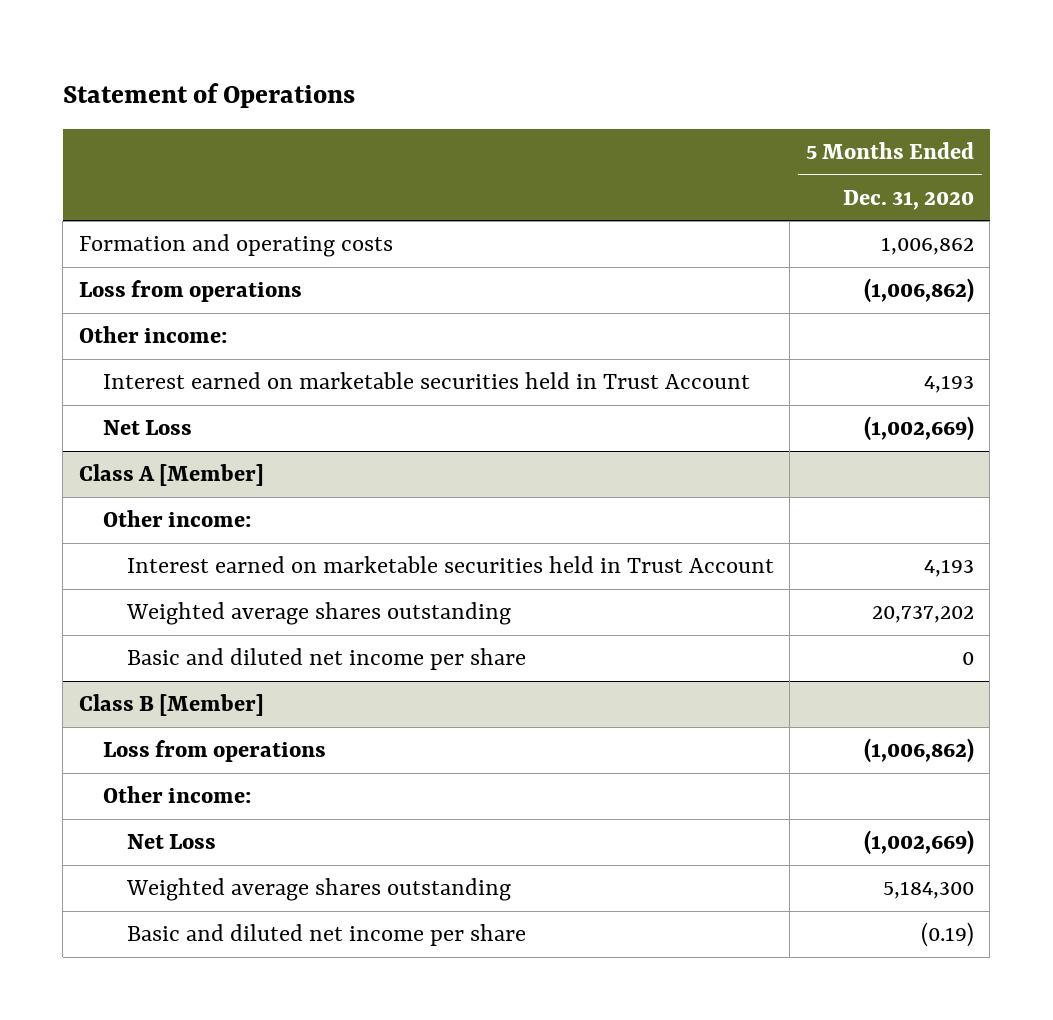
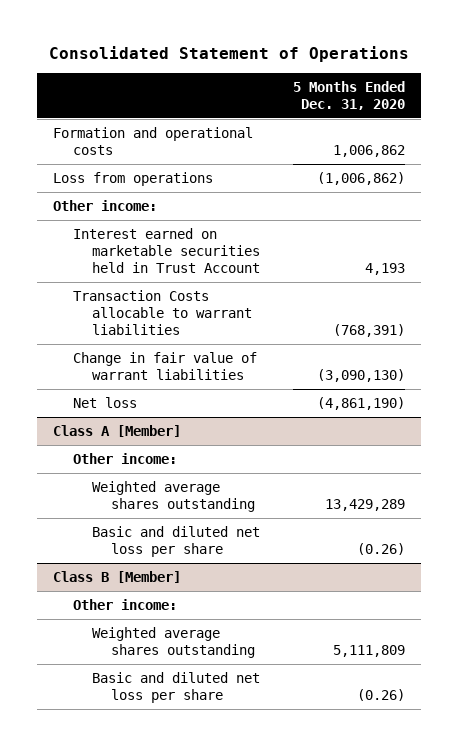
[62,83,355,109] Statement of Operations -> [48,45,409,62] Consolidated Statement of Operations
[78,234,393,258] Formation and operating costs -> [53,127,254,156] Formation and operational costs
none -> [72,290,252,336] Transaction Costs allocable to warrant liabilities
none -> [72,352,257,381] Change in fair value of warrant liabilities
[102,420,192,436] Net Loss -> [72,397,137,409] Net loss
[863,416,974,442] (1,002,669) -> [316,397,405,411] (4,861,190)
[126,556,774,574] Interest earned on marketable securities held in Trust Account -> none
[871,606,974,624] 20,737,202 -> [324,499,405,512] 13,429,289
[126,648,526,671] Basic and diluted net income per share -> [91,526,260,558] Basic and diluted net loss per share
[961,652,974,666] 0 -> [356,543,405,556] (0.26)
[102,740,326,763] Loss from operations -> none
[126,834,216,850] Net Loss -> none
[882,881,974,900] 5,184,300 -> [332,645,405,658] 5,111,809
[126,924,526,947] Basic and diluted net income per share -> [91,672,260,704] Basic and diluted net loss per share
[920,922,974,948] (0.19) -> [356,689,405,702] (0.26)

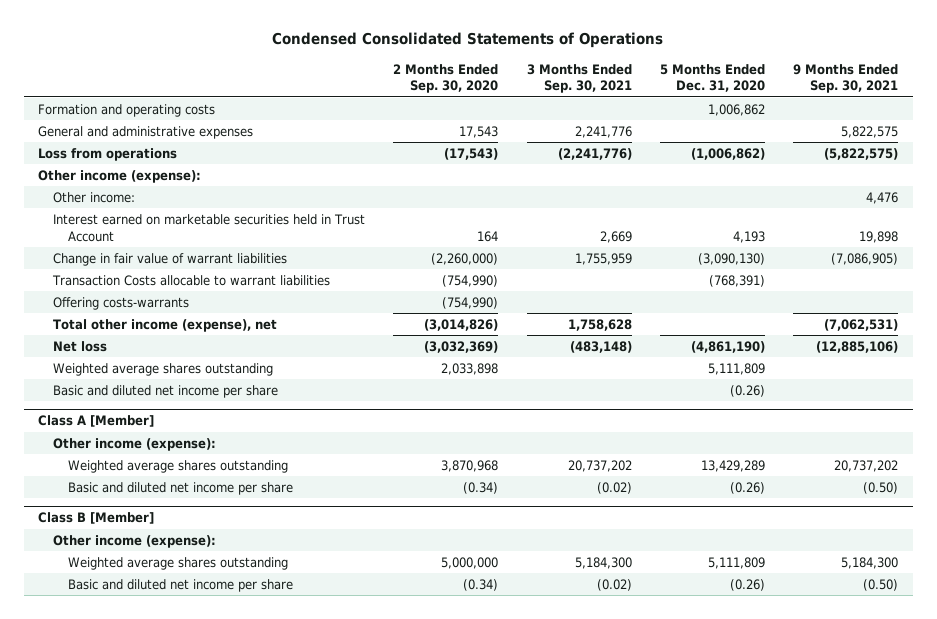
[48,45,409,62] Consolidated Statement of Operations -> [272,32,664,49] Condensed Consolidated Statements of Operations
none -> [393,63,499,94] 2 Months Ended Sep. 30, 2020
none -> [526,63,632,94] 3 Months Ended Sep. 30, 2021
none -> [793,63,899,94] 9 Months Ended Sep. 30, 2021
[53,127,254,156] Formation and operational costs -> [38,103,216,117] Formation and operating costs
none -> [38,125,254,139] General and administrative expenses
none -> [38,169,202,183] Other income (expense):
[72,290,252,336] Transaction Costs allocable to warrant liabilities -> [51,274,330,286] Transaction Costs allocable to warrant liabilities
none -> [52,296,189,310] Offering costs-warrants
none -> [52,318,277,332] Total other income (expense), net
none -> [52,362,273,376] Weighted average shares outstanding
none -> [52,384,278,398] Basic and diluted net income per share
[72,453,177,465] Other income: -> [52,437,216,451] Other income (expense):
[91,526,260,558] Basic and diluted net loss per share -> [67,481,293,495] Basic and diluted net income per share
[72,599,177,611] Other income: -> [52,534,216,548] Other income (expense):
[91,672,260,704] Basic and diluted net loss per share -> [67,578,293,592] Basic and diluted net income per share

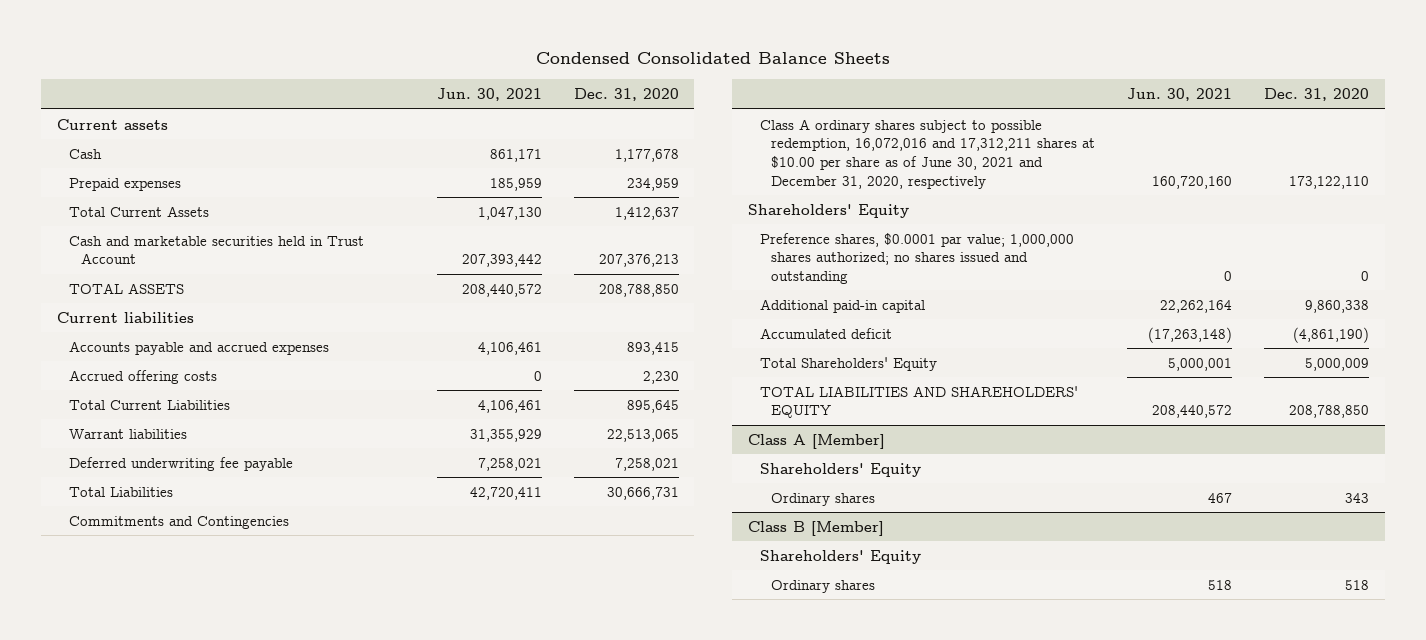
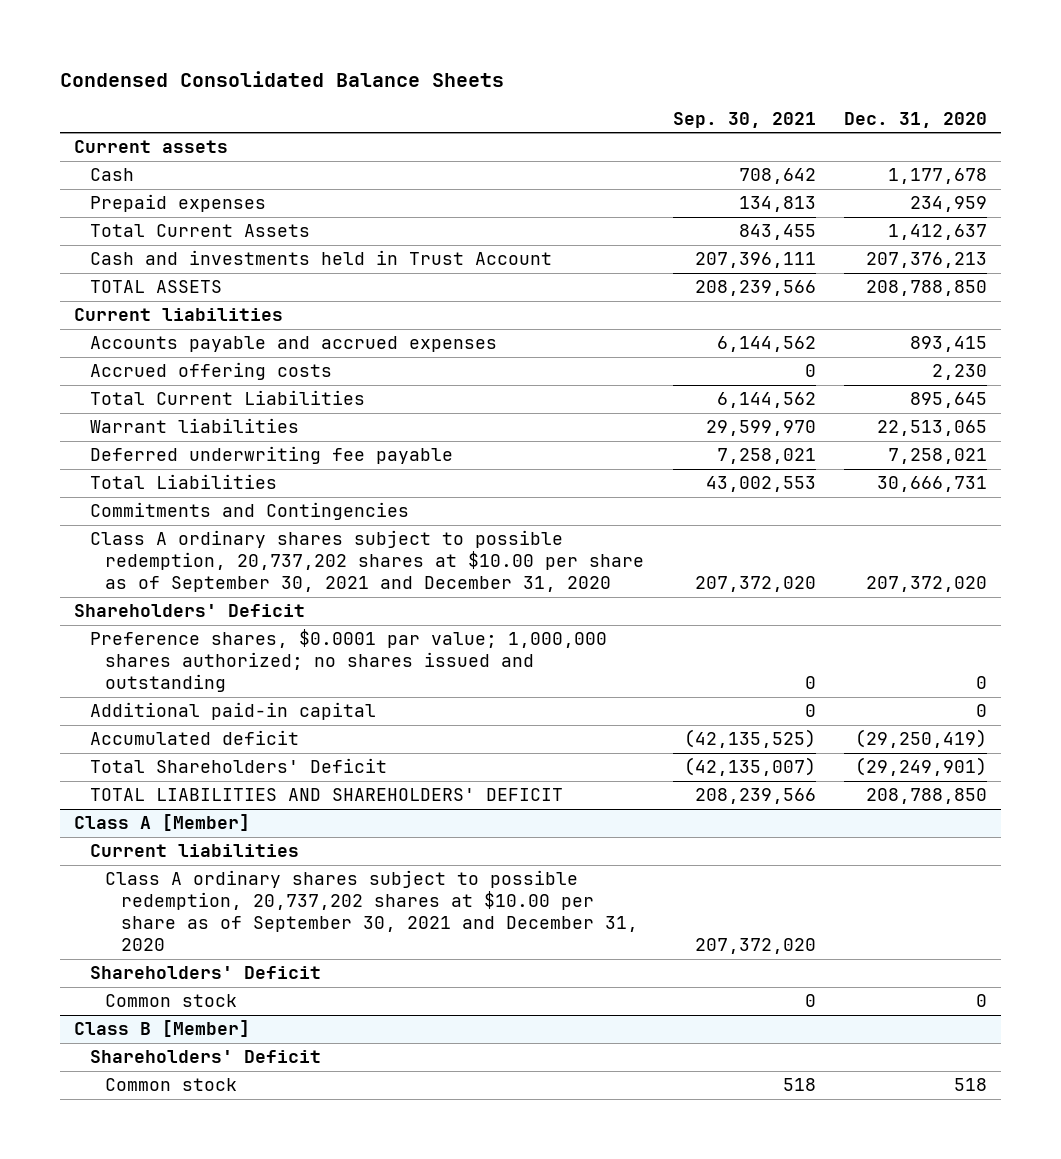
[436,88,542,102] Jun. 30, 2021 -> none
none -> [672,111,816,128] Sep. 30, 2021
[68,235,364,265] Cash and marketable securities held in Trust Account -> [89,250,552,266] Cash and investments held in Trust Account
[759,118,1096,189] Class A ordinary shares subject to possible redemption, 16,072,016 and 17,312,211 shares at $10.00 per share as of June 30, 2021 and December 31, 2020, respectively -> [89,530,645,593] Class A ordinary shares subject to possible redemption, 20,737,202 shares at $10.00 per share as of September 30, 2021 and December 31, 2020
[1289,175,1370,189] 173,122,110 -> [865,576,987,593] 207,372,020
[747,203,909,218] Shareholders' Equity -> [74,604,306,618] Shareholders' Deficit
[1305,299,1370,313] 9,860,338 -> [975,704,987,718] 0
[1293,326,1370,343] (4,861,190) -> [854,729,987,749] (29,250,419)
[759,356,937,371] Total Shareholders' Equity -> [89,758,387,774] Total Shareholders' Deficit
[1305,357,1370,371] 5,000,009 -> [854,757,987,777] (29,249,901)
[759,385,1078,419] TOTAL LIABILITIES AND SHAREHOLDERS' EQUITY -> [89,788,563,802] TOTAL LIABILITIES AND SHAREHOLDERS' DEFICIT
[771,492,876,506] Ordinary shares -> none
none -> [89,844,299,858] Current liabilities
none -> [105,870,638,951] Class A ordinary shares subject to possible redemption, 20,737,202 shares at $10.00 per share as of September 30, 2021 and December 31, 2020
[759,462,921,477] Shareholders' Equity -> [89,966,321,980] Shareholders' Deficit
none -> [105,994,238,1008] Common stock
[759,549,921,564] Shareholders' Equity -> [89,1050,321,1064] Shareholders' Deficit
[771,579,876,593] Ordinary shares -> [105,1078,238,1092] Common stock

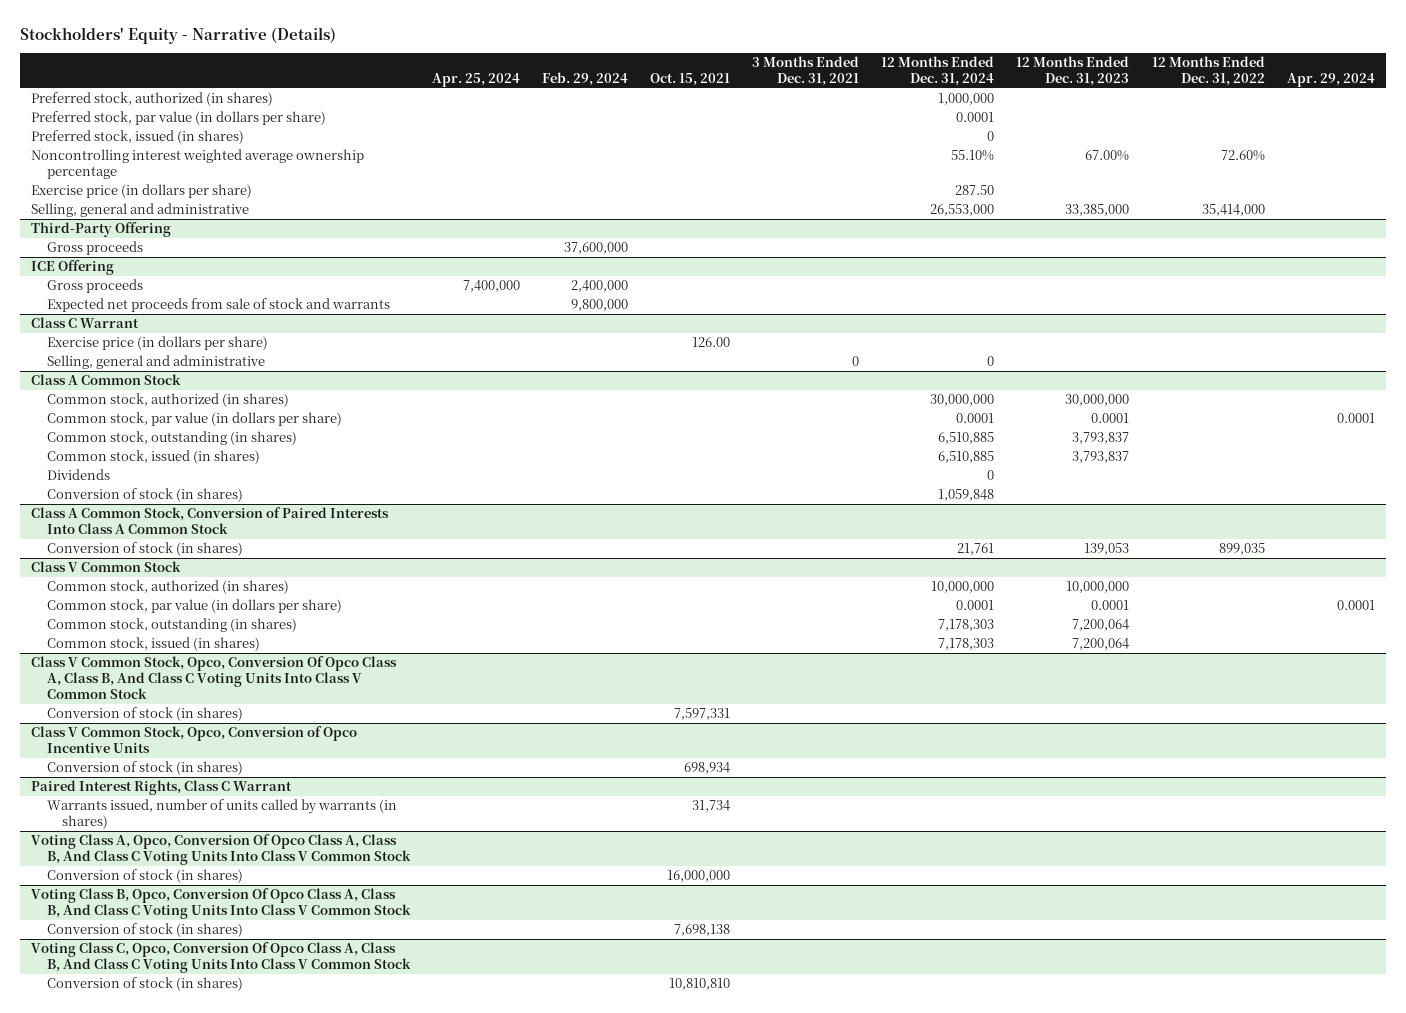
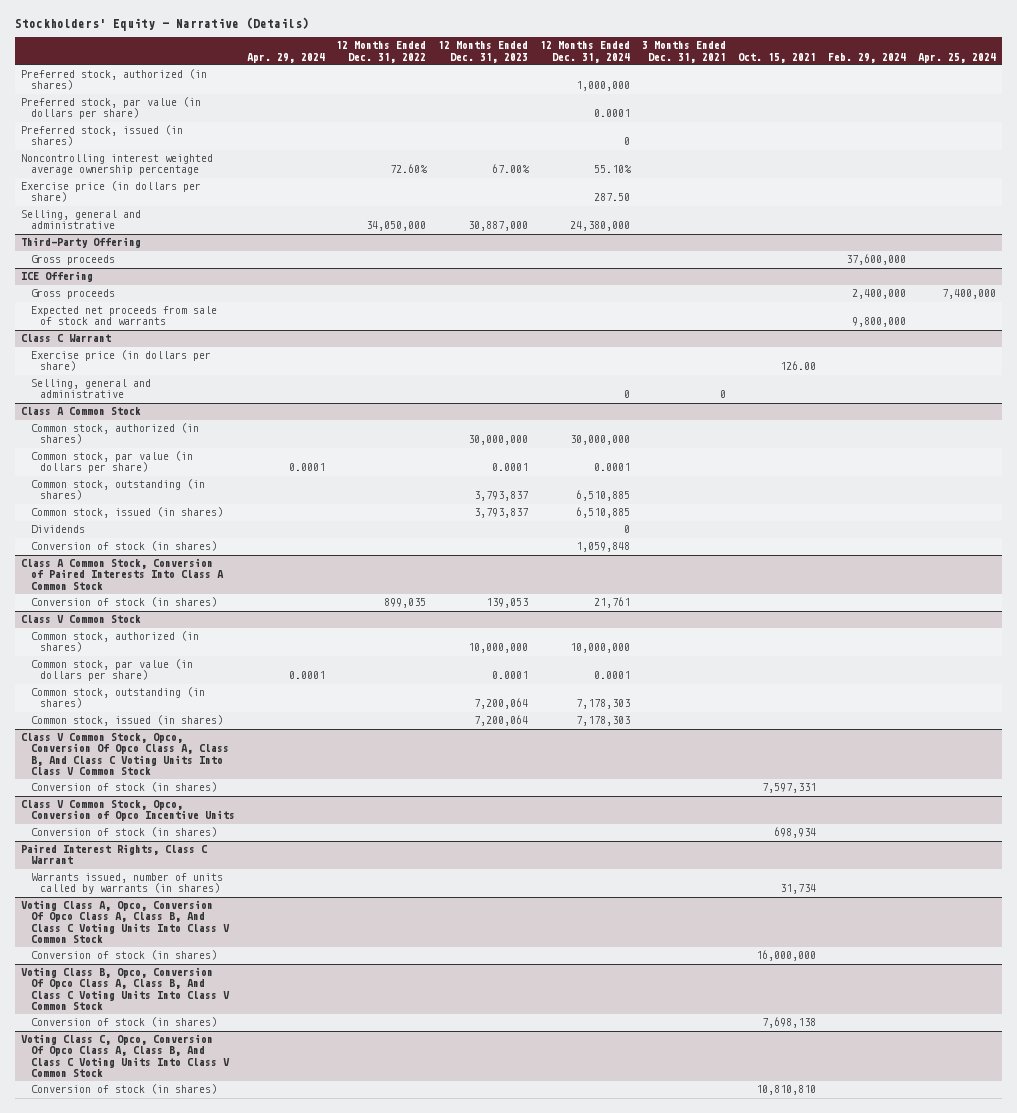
[930,204,995,217] 26,553,000 -> [570,221,631,232] 24,380,000
[1065,204,1130,217] 33,385,000 -> [468,221,529,232] 30,887,000
[1201,204,1265,217] 35,414,000 -> [366,221,427,232] 34,050,000

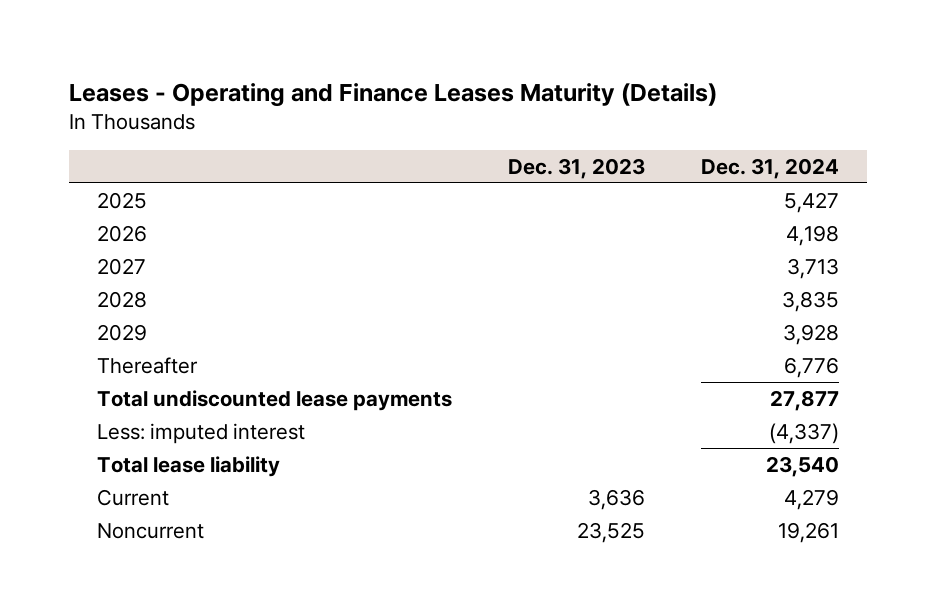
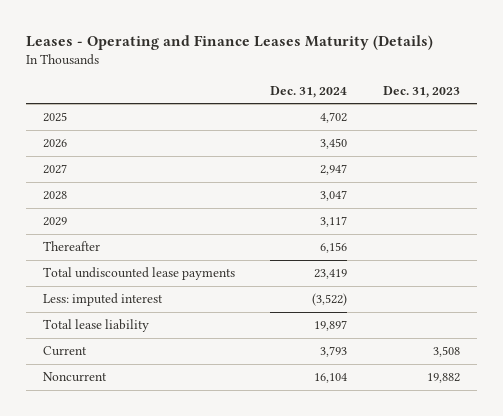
[784,191,840,213] 5,427 -> [320,112,348,124] 4,702
[786,224,840,246] 4,198 -> [320,138,348,150] 3,450
[787,257,840,279] 3,713 -> [320,164,348,176] 2,947
[782,290,840,312] 3,835 -> [320,190,348,202] 3,047
[783,323,840,345] 3,928 -> [320,216,348,228] 3,117
[784,356,840,378] 6,776 -> [320,242,348,254] 6,156
[770,389,840,411] 27,877 -> [314,269,348,280] 23,419
[769,422,840,444] (4,337) -> [312,293,348,307] (3,522)
[766,455,840,477] 23,540 -> [314,320,348,332] 19,897
[588,488,646,510] 3,636 -> [432,346,460,358] 3,508
[784,488,840,510] 4,279 -> [320,346,348,358] 3,793
[577,521,646,543] 23,525 -> [426,373,460,384] 19,882
[778,521,840,543] 19,261 -> [314,373,348,384] 16,104

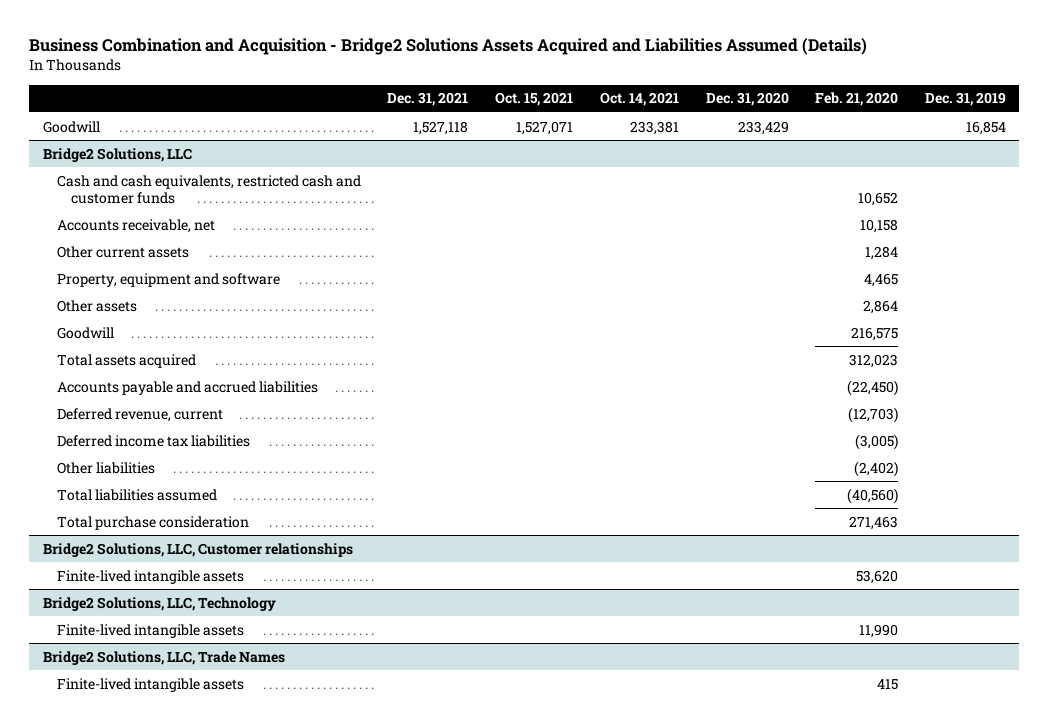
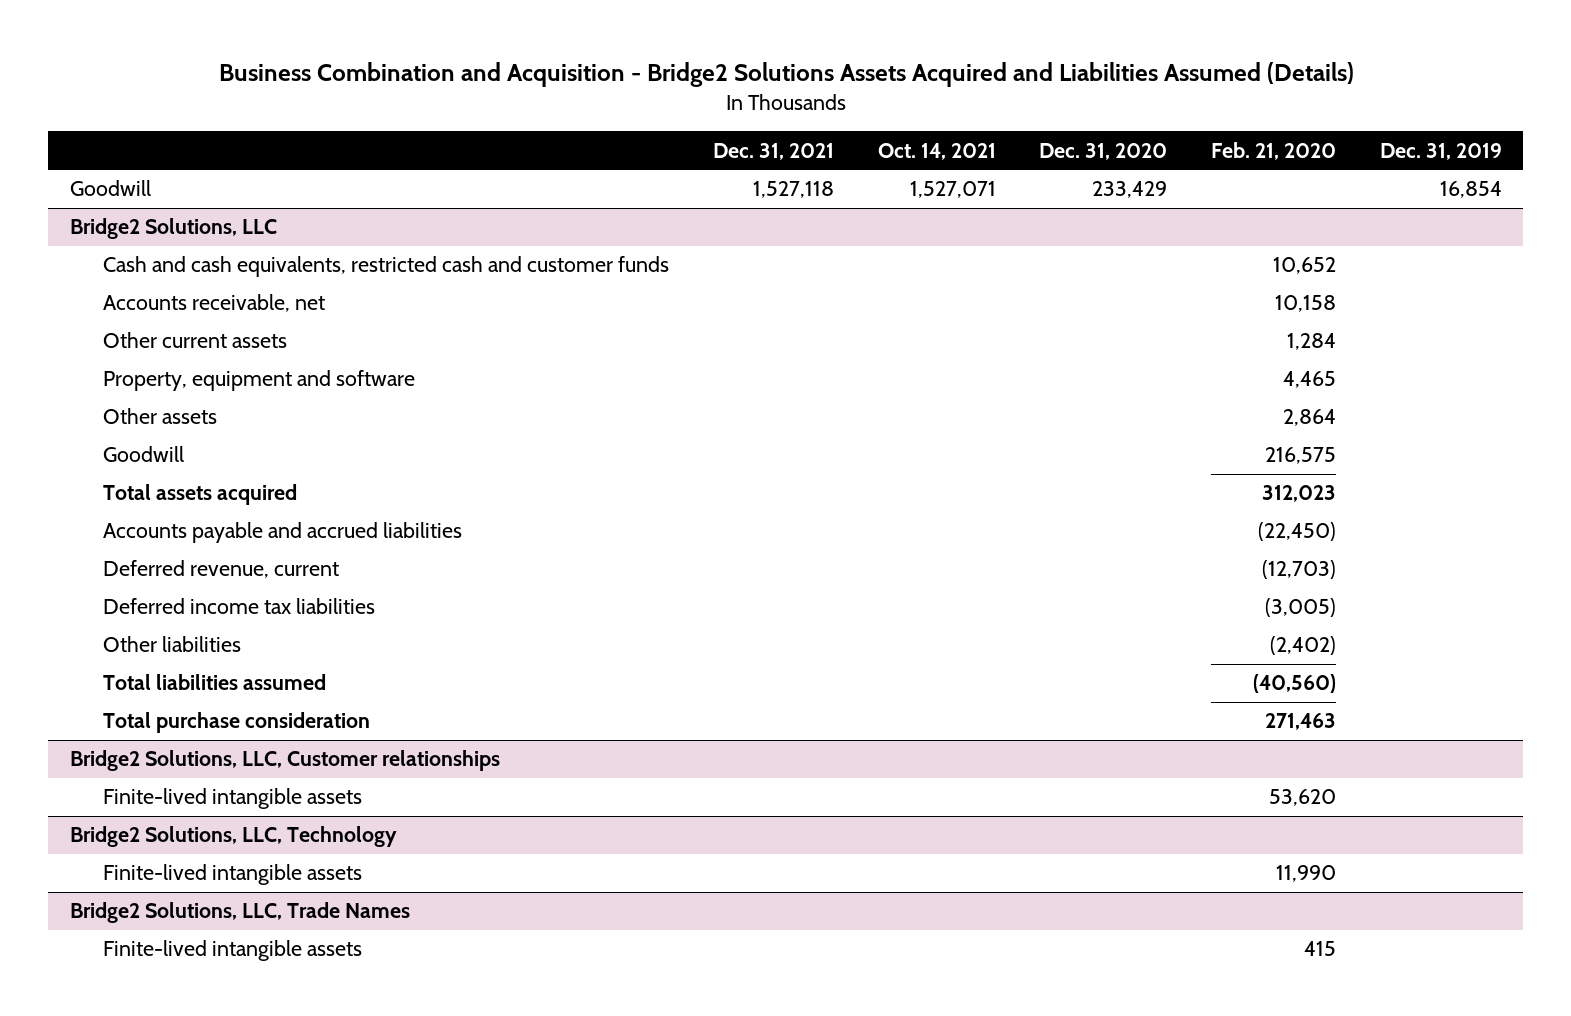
[495,92,574,107] Oct. 15, 2021 -> none
[629,120,679,135] 233,381 -> [909,181,996,199] 1,527,071

